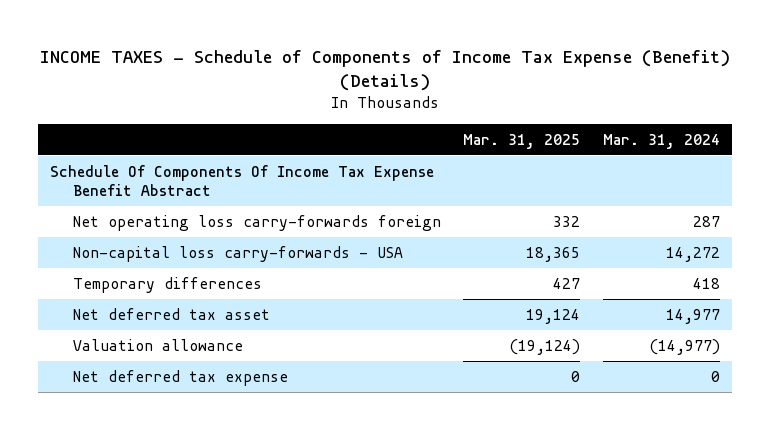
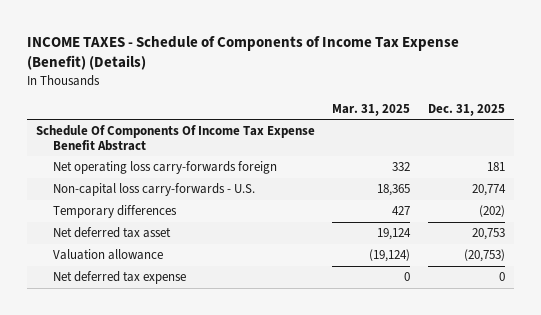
[603,133,721,149] Mar. 31, 2024 -> none
none -> [427,103,505,116] Dec. 31, 2025
[72,245,403,262] Non-capital loss carry-forwards - USA -> [52,183,255,197] Non-capital loss carry-forwards - U.S.

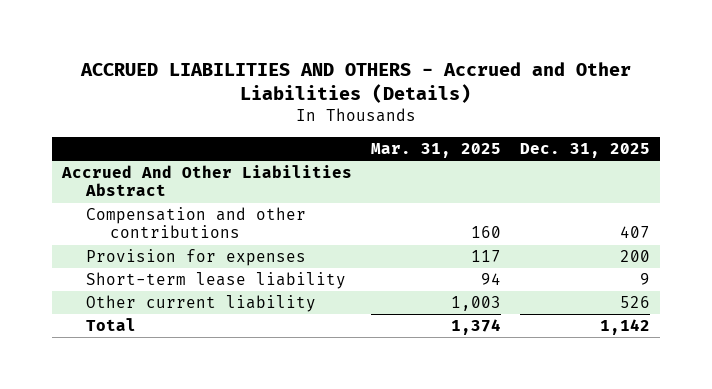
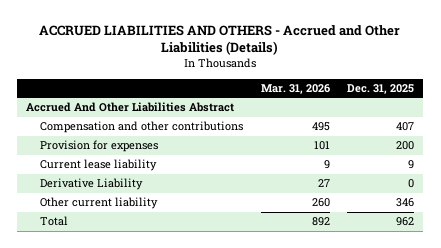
[370,143,501,159] Mar. 31, 2025 -> none
none -> [260,83,330,94] Mar. 31, 2026
[85,272,346,290] Short-term lease liability -> [39,159,157,172] Current lease liability
none -> [39,178,143,191] Derivative Liability
[620,296,651,309] 526 -> [396,198,415,208] 346
[600,319,651,336] 1,142 -> [396,217,415,227] 962

